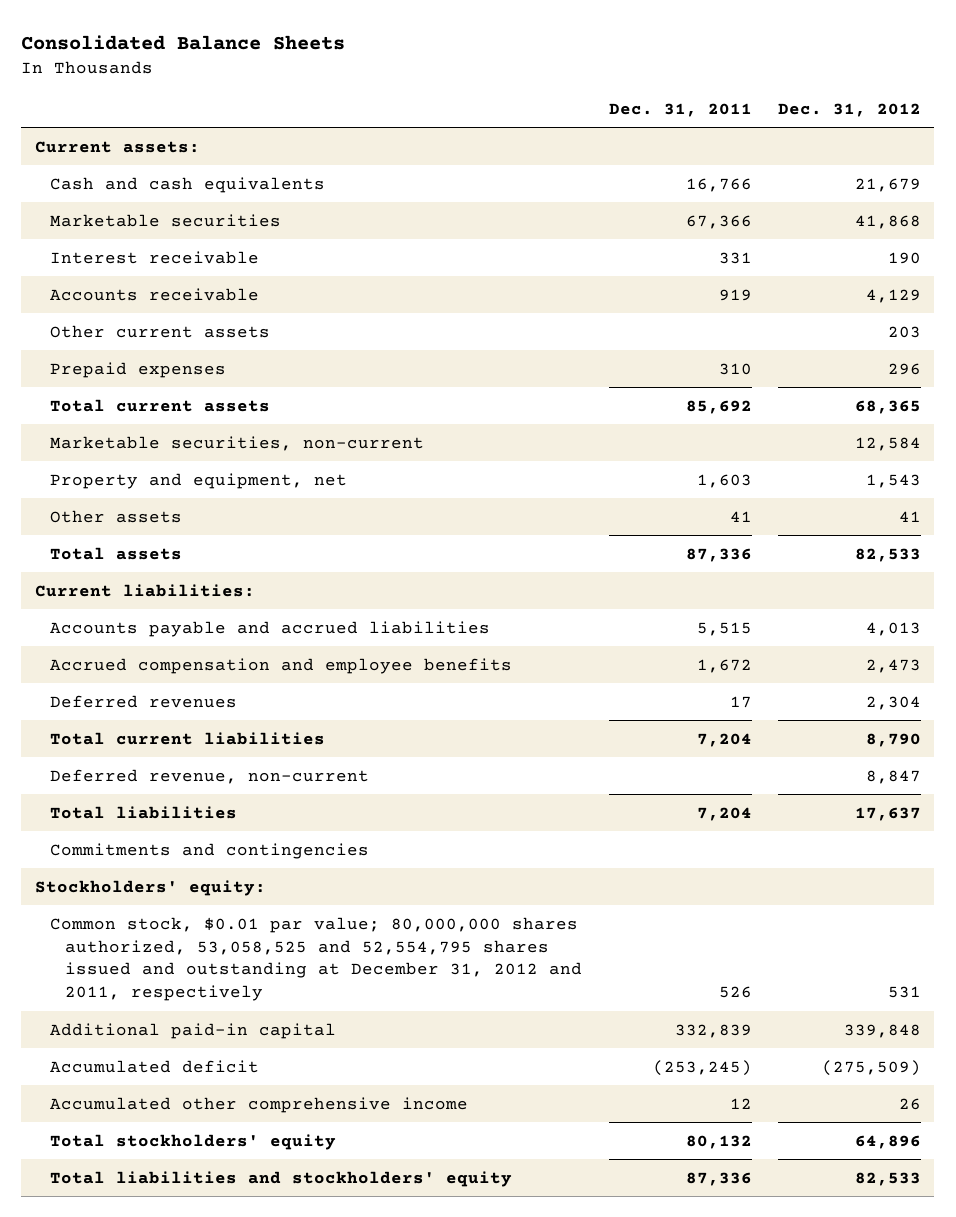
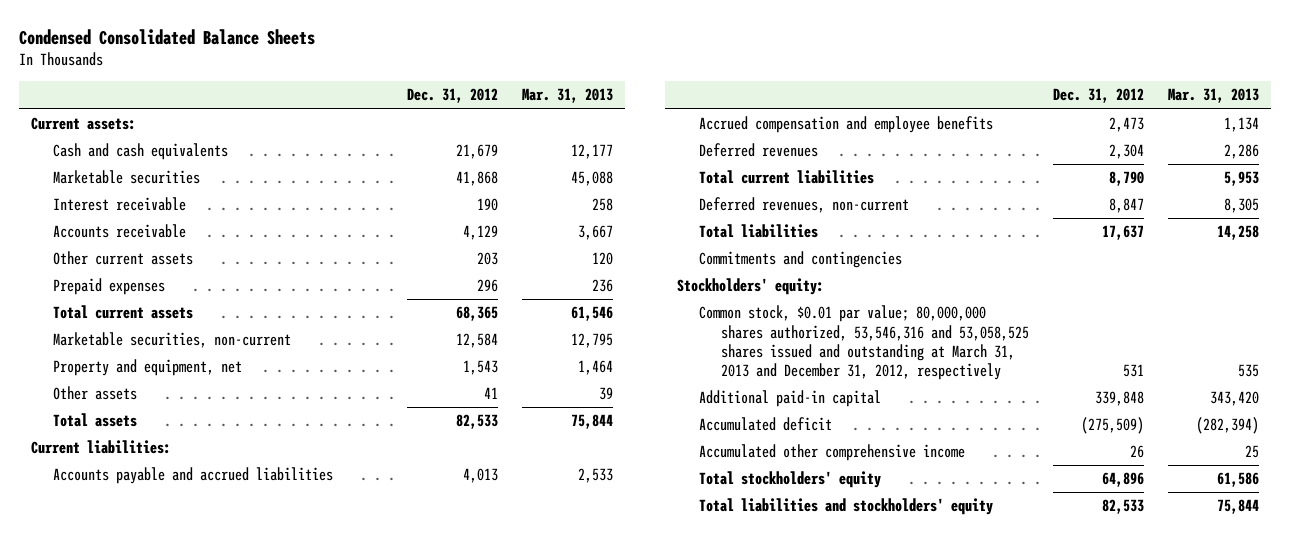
[21,34,346,50] Consolidated Balance Sheets -> [18,28,315,45] Condensed Consolidated Balance Sheets
[608,102,752,117] Dec. 31, 2011 -> none
none -> [521,88,613,104] Mar. 31, 2013
[49,768,369,784] Deferred revenue, non-current -> [698,197,909,214] Deferred revenues, non-current
[49,916,583,1002] Common stock, $0.01 par value; 80,000,000 shares authorized, 53,058,525 and 52,554,795 shares issued and outstanding at December 31, 2012 and 2011, respectively -> [698,305,1030,381] Common stock, $0.01 par value; 80,000,000 shares authorized, 53,546,316 and 53,058,525 shares issued and outstanding at March 31, 2013 and December 31, 2012, respectively

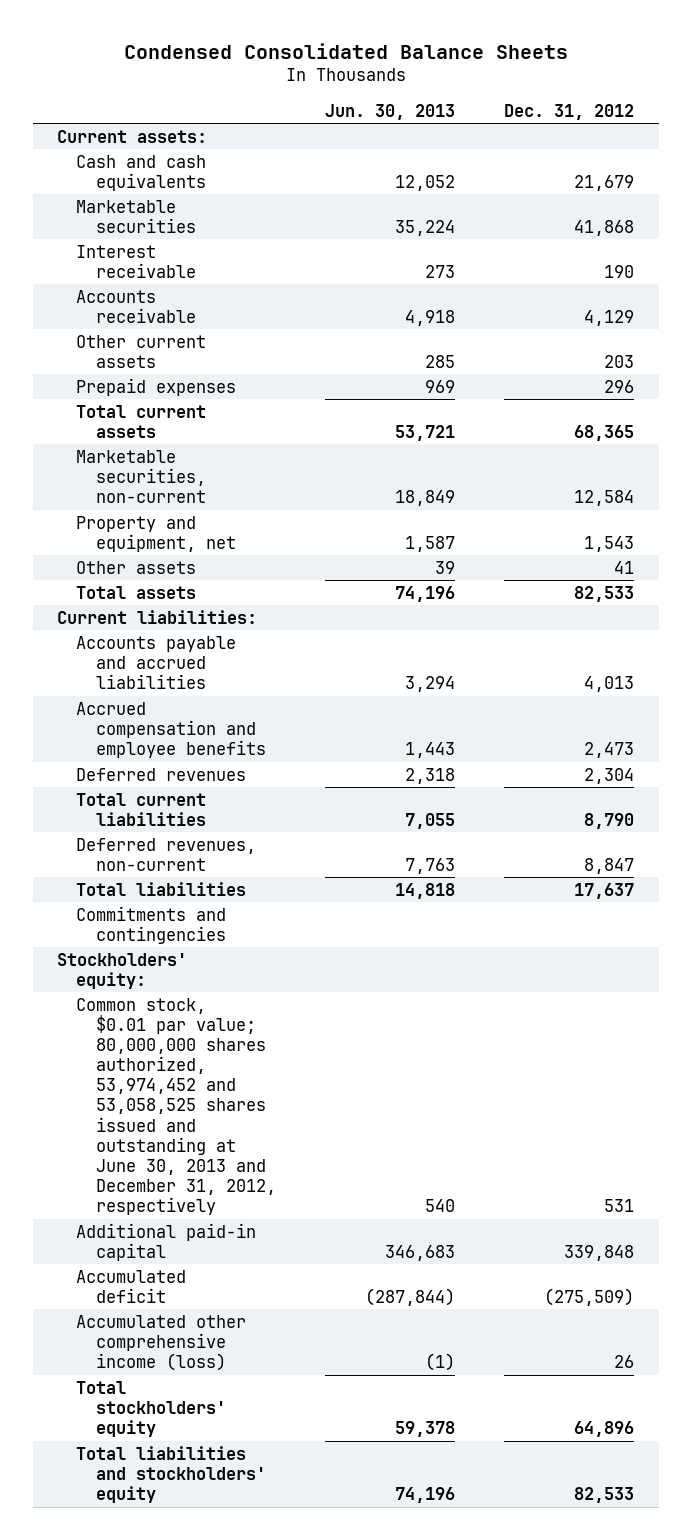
[521,88,613,104] Mar. 31, 2013 -> none
none -> [324,103,455,120] Jun. 30, 2013
[698,305,1030,381] Common stock, $0.01 par value; 80,000,000 shares authorized, 53,546,316 and 53,058,525 shares issued and outstanding at March 31, 2013 and December 31, 2012, respectively -> [76,997,276,1216] Common stock, $0.01 par value; 80,000,000 shares authorized, 53,974,452 and 53,058,525 shares issued and outstanding at June 30, 2013 and December 31, 2012, respectively
[698,444,965,462] Accumulated other comprehensive income -> [76,1314,247,1372] Accumulated other comprehensive income (loss)

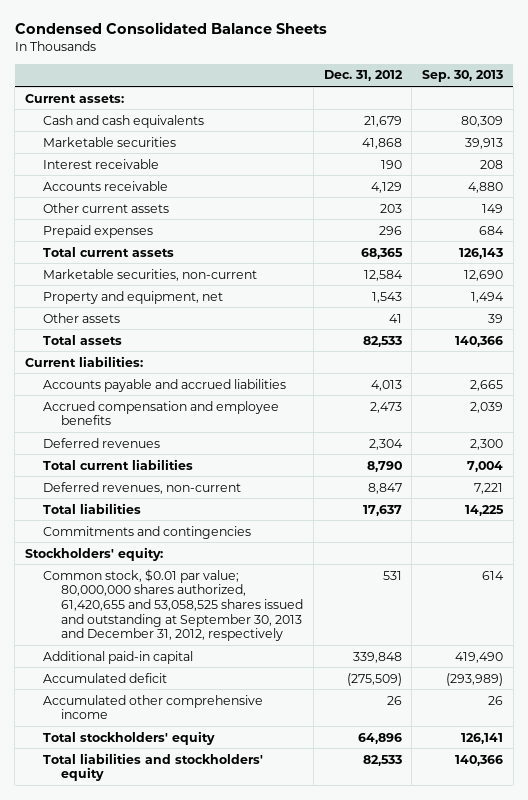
[324,103,455,120] Jun. 30, 2013 -> none
none -> [422,70,504,83] Sep. 30, 2013
[76,997,276,1216] Common stock, $0.01 par value; 80,000,000 shares authorized, 53,974,452 and 53,058,525 shares issued and outstanding at June 30, 2013 and December 31, 2012, respectively -> [43,568,304,642] Common stock, $0.01 par value; 80,000,000 shares authorized, 61,420,655 and 53,058,525 shares issued and outstanding at September 30, 2013 and December 31, 2012, respectively
[76,1314,247,1372] Accumulated other comprehensive income (loss) -> [43,694,264,720] Accumulated other comprehensive income

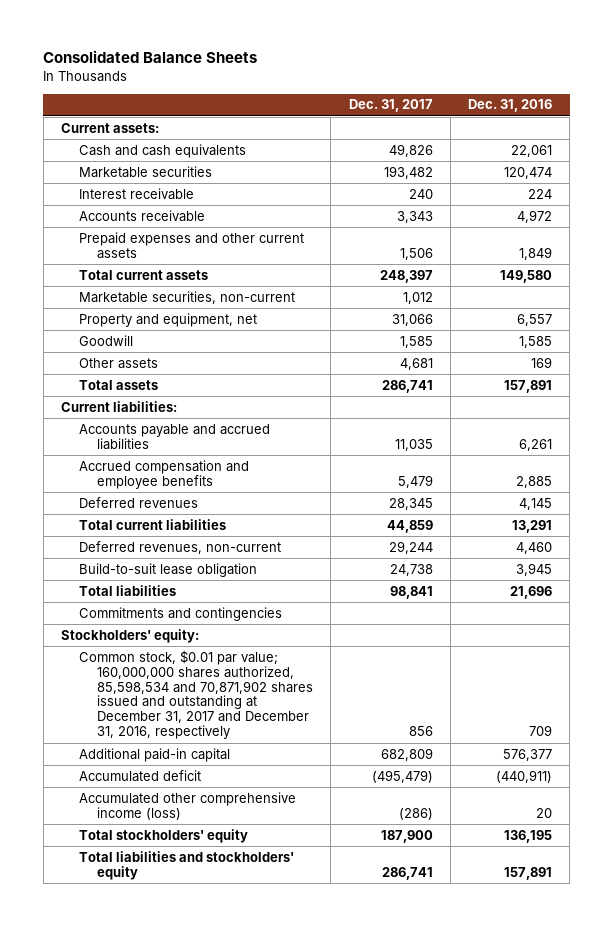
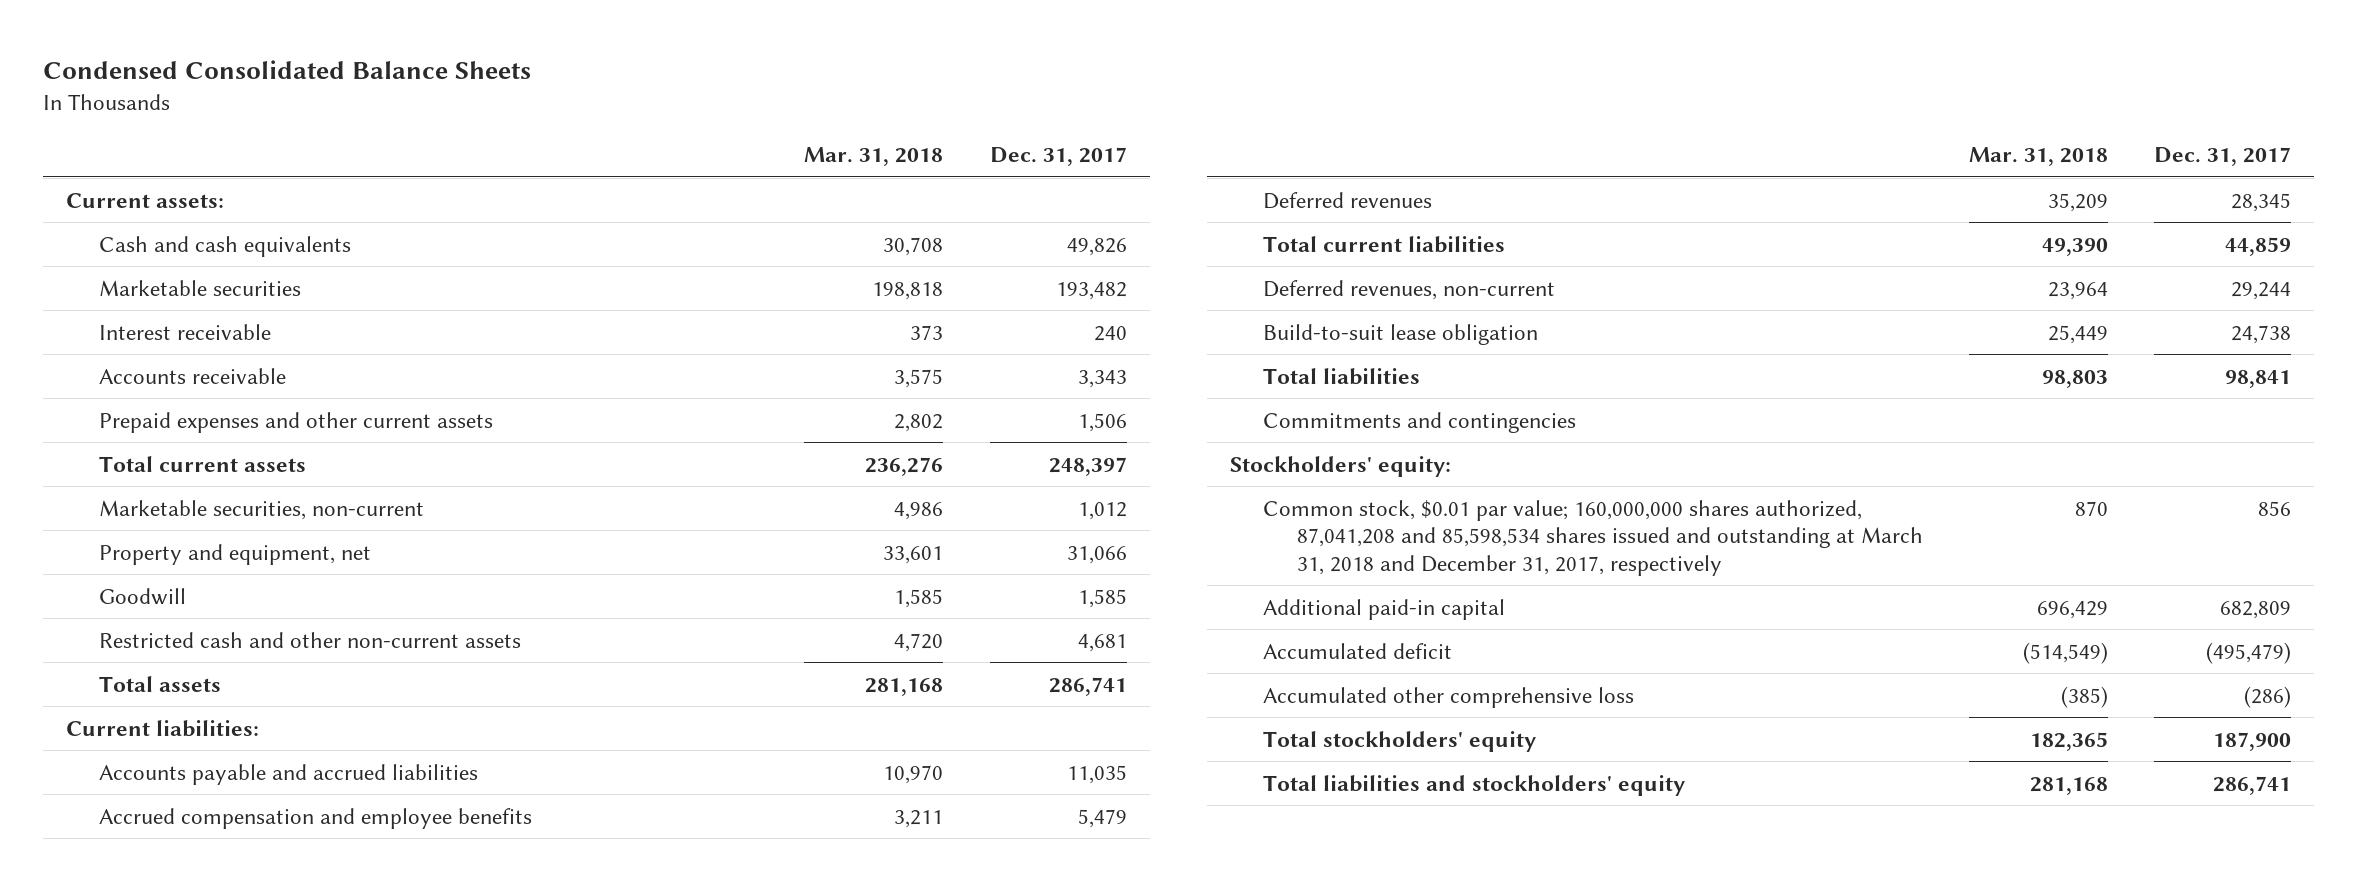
[43,50,258,64] Consolidated Balance Sheets -> [42,59,531,79] Condensed Consolidated Balance Sheets
[468,99,553,113] Dec. 31, 2016 -> none
none -> [804,147,944,167] Mar. 31, 2018
[79,357,159,369] Other assets -> [99,631,522,648] Restricted cash and other non-current assets
[79,649,314,740] Common stock, $0.01 par value; 160,000,000 shares authorized, 85,598,534 and 70,871,902 shares issued and outstanding at December 31, 2017 and December 31, 2016, respectively -> [1263,499,1923,576] Common stock, $0.01 par value; 160,000,000 shares authorized, 87,041,208 and 85,598,534 shares issued and outstanding at March 31, 2018 and December 31, 2017, respectively
[79,791,297,820] Accumulated other comprehensive income (loss) -> [1263,686,1635,708] Accumulated other comprehensive loss

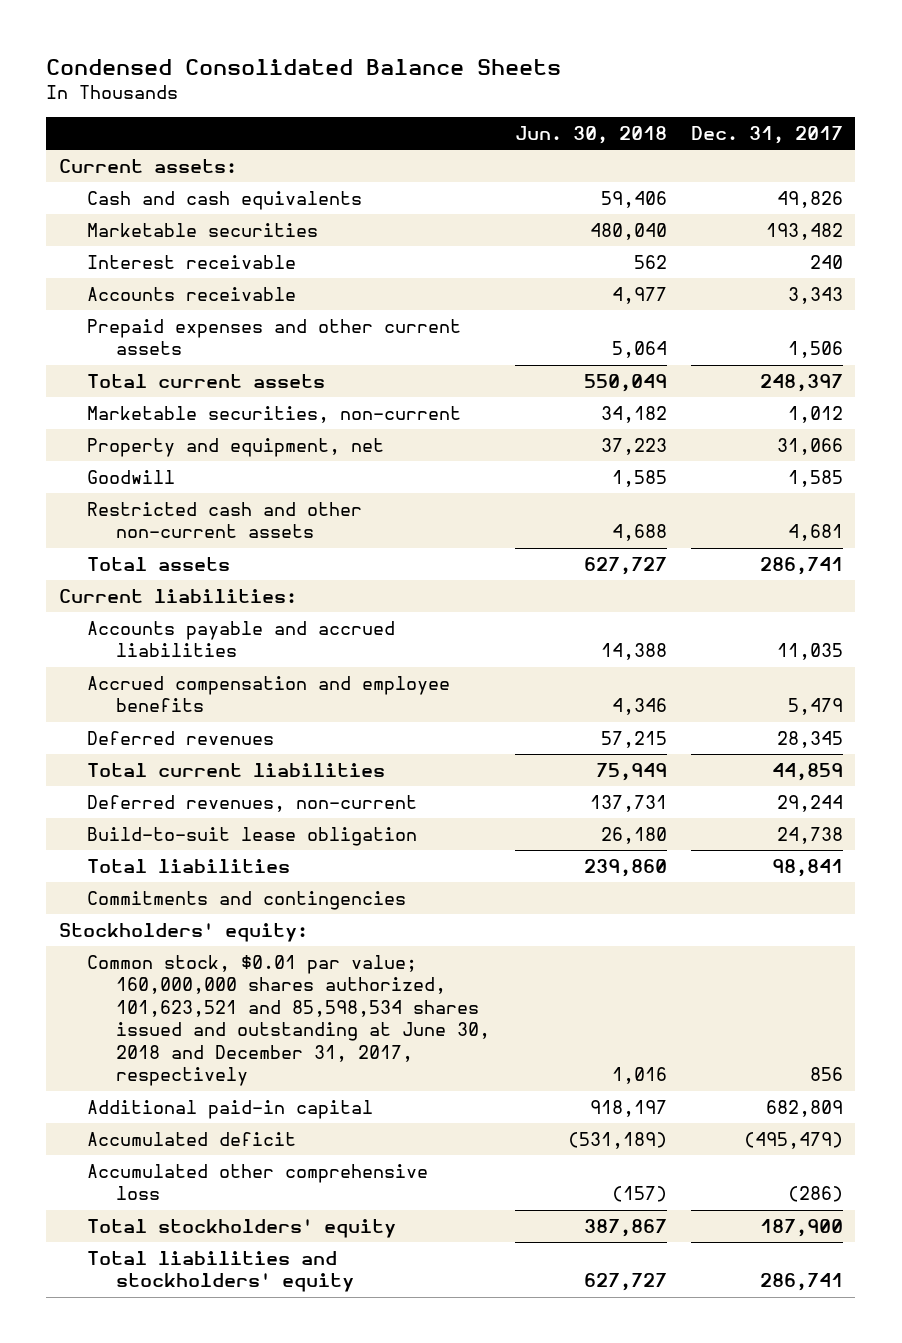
[804,147,944,167] Mar. 31, 2018 -> none
none -> [514,126,667,145] Jun. 30, 2018
[1263,499,1923,576] Common stock, $0.01 par value; 160,000,000 shares authorized, 87,041,208 and 85,598,534 shares issued and outstanding at March 31, 2018 and December 31, 2017, respectively -> [87,954,491,1087] Common stock, $0.01 par value; 160,000,000 shares authorized, 101,623,521 and 85,598,534 shares issued and outstanding at June 30, 2018 and December 31, 2017, respectively

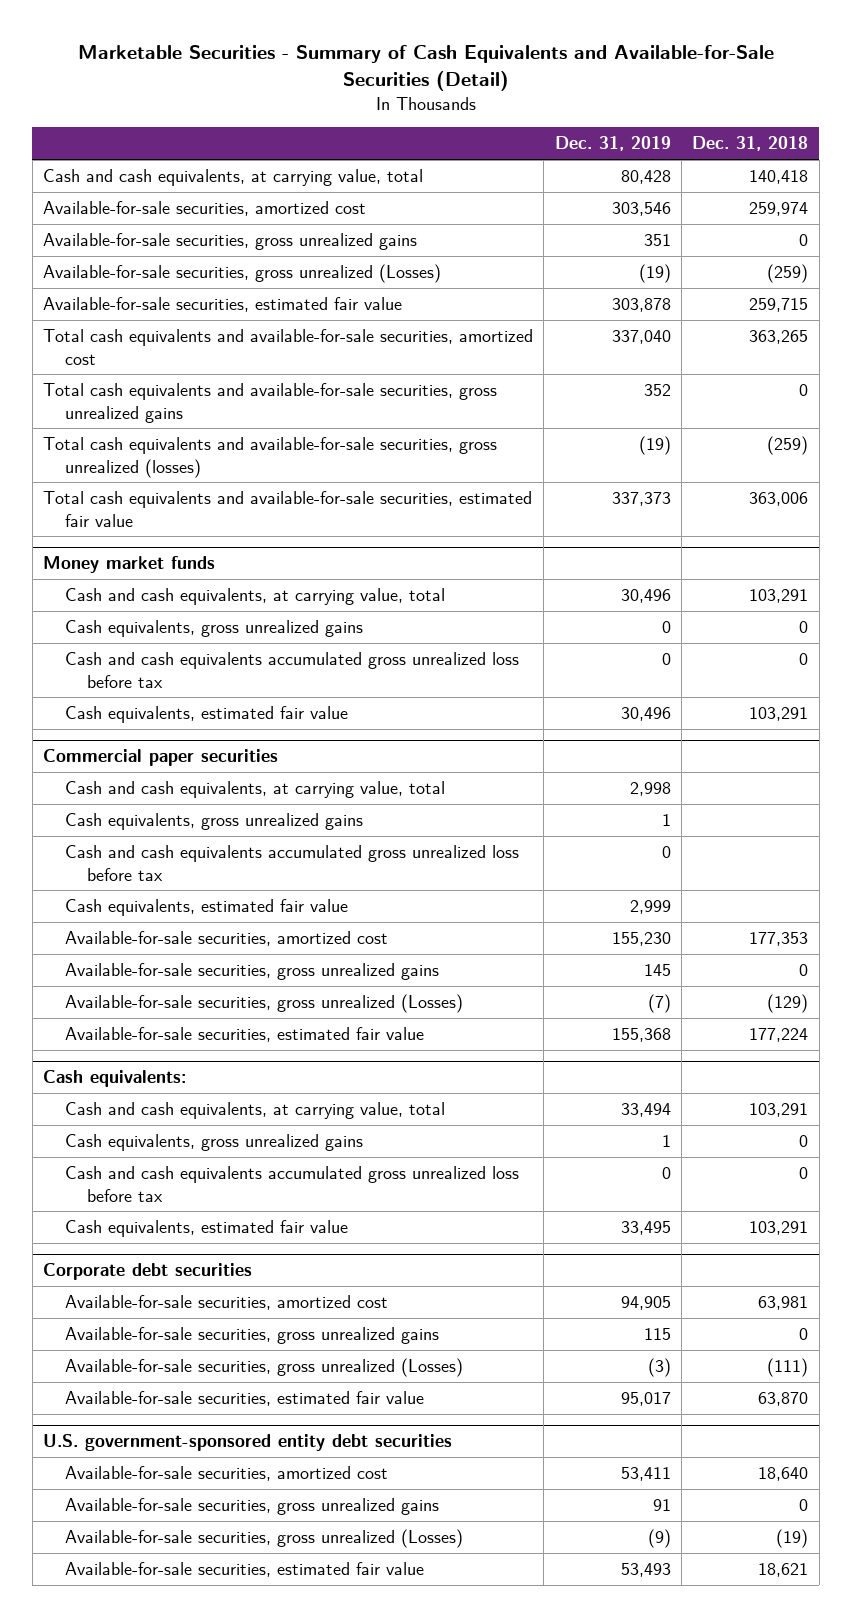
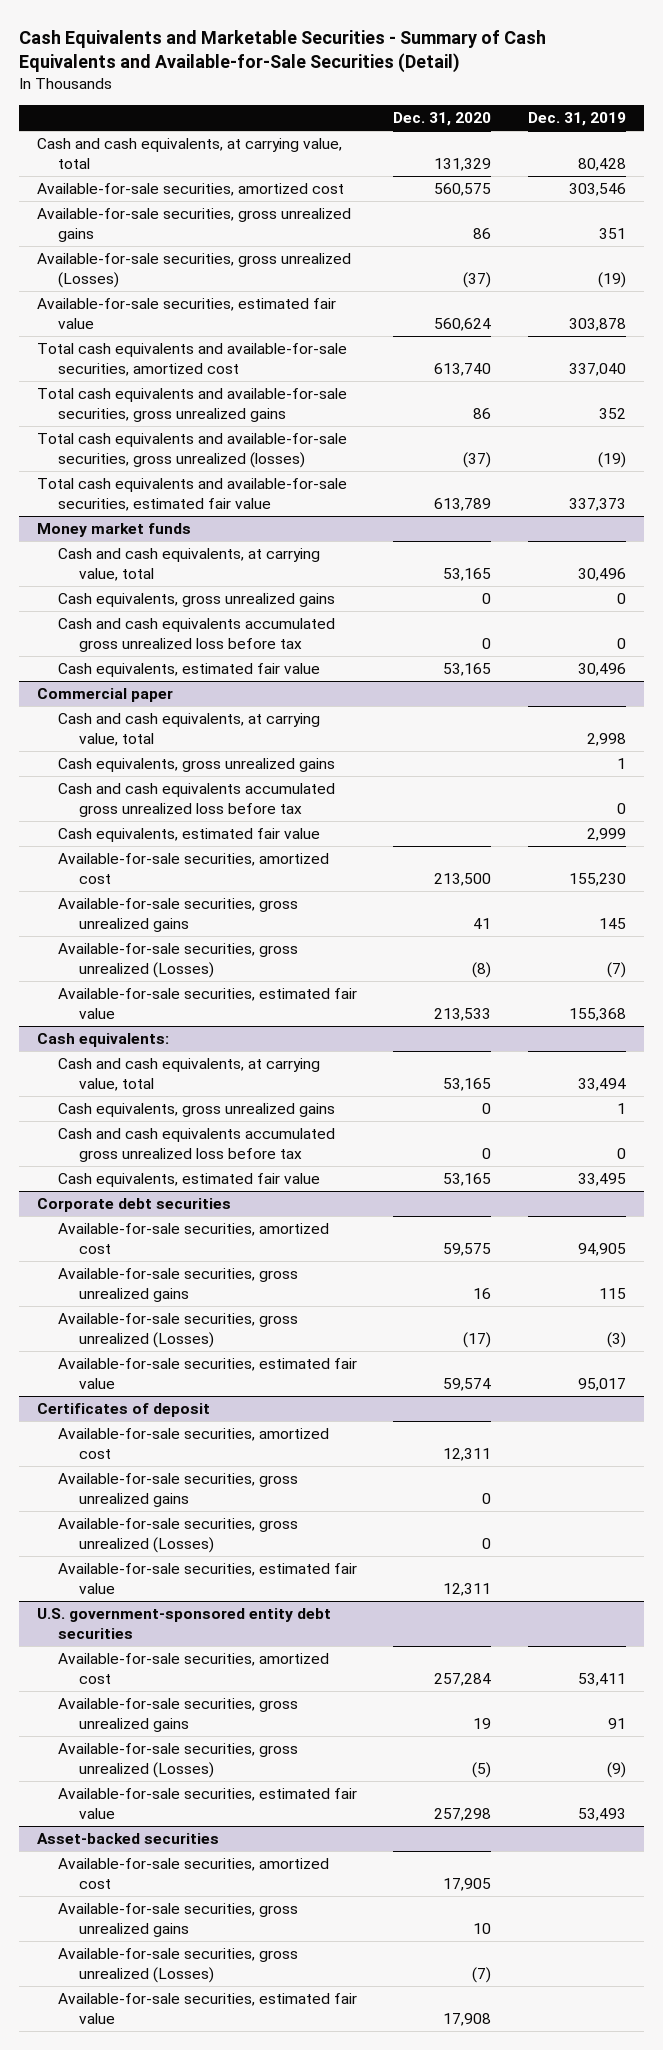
[77,45,774,92] Marketable Securities - Summary of Cash Equivalents and Available-for-Sale Securities (Detail) -> [19,29,547,74] Cash Equivalents and Marketable Securities - Summary of Cash Equivalents and Available-for-Sale Securities (Detail)
[692,136,809,152] Dec. 31, 2018 -> none
none -> [393,112,492,127] Dec. 31, 2020
[42,749,278,767] Commercial paper securities -> [37,688,174,703] Commercial paper
none -> [37,1403,211,1418] Certificates of deposit
none -> [58,1428,330,1459] Available-for-sale securities, amortized cost
none -> [58,1473,299,1507] Available-for-sale securities, gross unrealized gains
none -> [58,1518,299,1553] Available-for-sale securities, gross unrealized (Losses)
none -> [58,1563,358,1594] Available-for-sale securities, estimated fair value
none -> [37,1833,220,1845] Asset-backed securities
none -> [58,1858,330,1889] Available-for-sale securities, amortized cost
none -> [58,1903,299,1937] Available-for-sale securities, gross unrealized gains
none -> [58,1948,299,1983] Available-for-sale securities, gross unrealized (Losses)
none -> [58,1993,358,2024] Available-for-sale securities, estimated fair value

